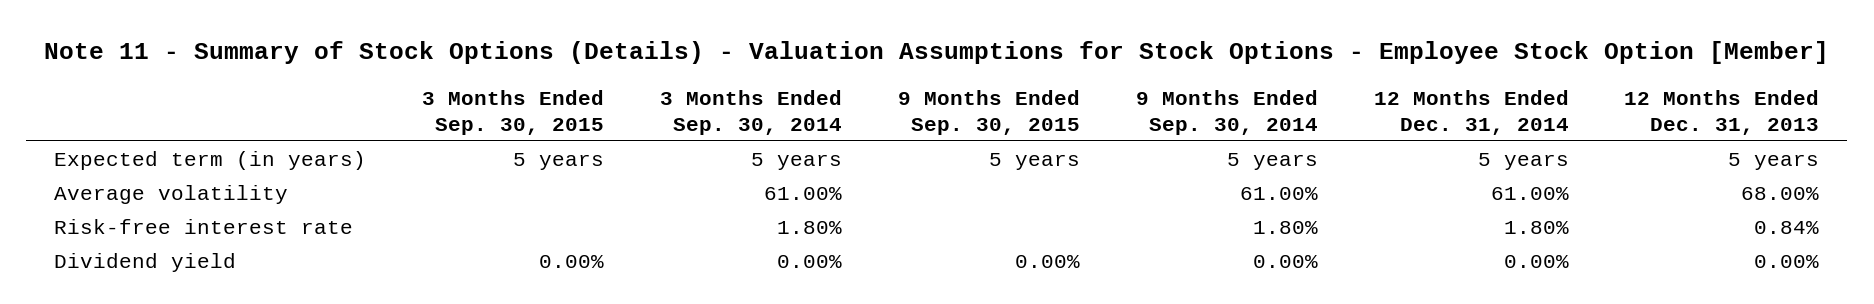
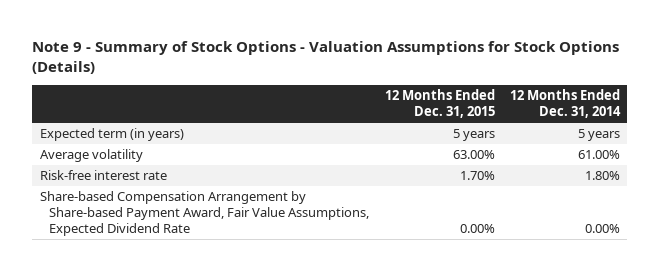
[43,41,1829,65] Note 11 - Summary of Stock Options (Details) - Valuation Assumptions for Stock Options - Employee Stock Option [Member] -> [32,41,620,75] Note 9 - Summary of Stock Options - Valuation Assumptions for Stock Options (Details)
[422,89,605,135] 3 Months Ended Sep. 30, 2015 -> none
[659,89,842,135] 3 Months Ended Sep. 30, 2014 -> none
[897,89,1080,135] 9 Months Ended Sep. 30, 2015 -> none
[1135,89,1318,135] 9 Months Ended Sep. 30, 2014 -> none
[1624,89,1820,135] 12 Months Ended Dec. 31, 2013 -> none
none -> [384,89,495,119] 12 Months Ended Dec. 31, 2015
[54,253,237,273] Dividend yield -> [39,191,370,236] Share-based Compensation Arrangement by Share-based Payment Award, Fair Value Assumptions, Expected Dividend Rate

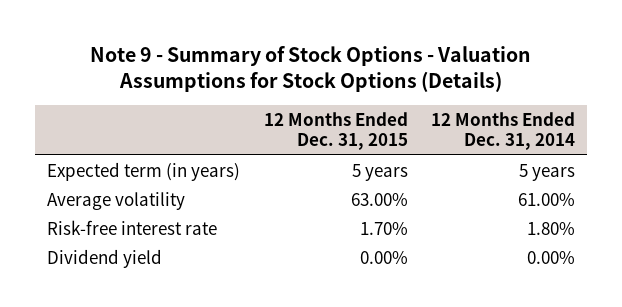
[39,191,370,236] Share-based Compensation Arrangement by Share-based Payment Award, Fair Value Assumptions, Expected Dividend Rate -> [46,248,162,268] Dividend yield

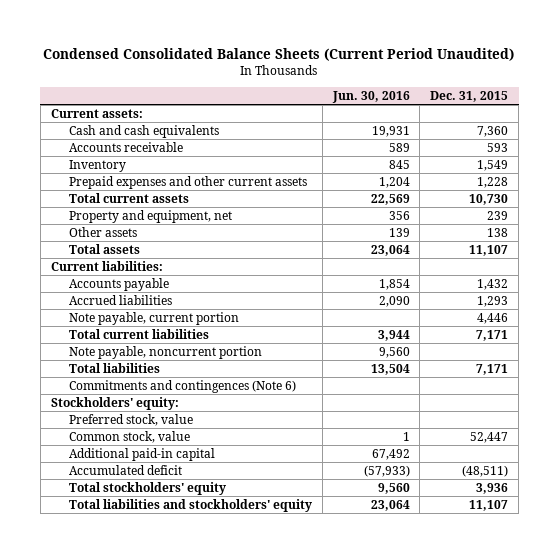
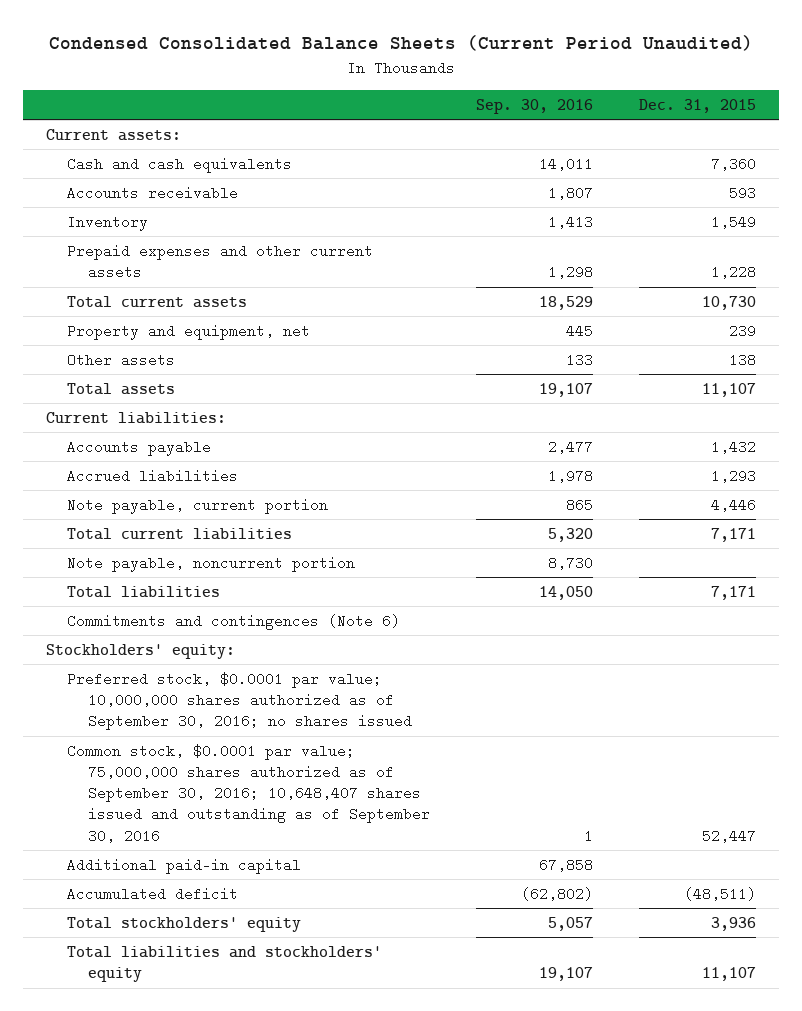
[331,90,410,103] Jun. 30, 2016 -> none
none -> [476,98,594,114] Sep. 30, 2016
[69,413,194,426] Preferred stock, value -> [66,671,412,731] Preferred stock, $0.0001 par value; 10,000,000 shares authorized as of September 30, 2016; no shares issued
[69,430,191,443] Common stock, value -> [66,743,430,843] Common stock, $0.0001 par value; 75,000,000 shares authorized as of September 30, 2016; 10,648,407 shares issued and outstanding as of September 30, 2016

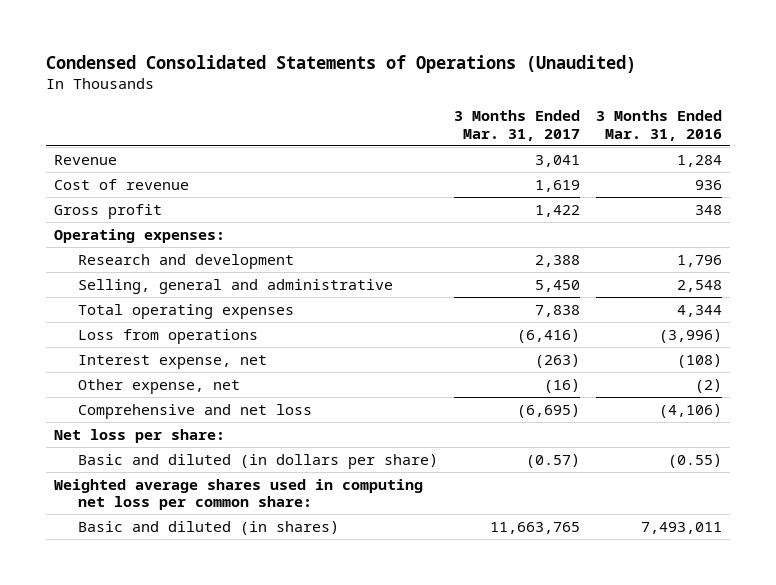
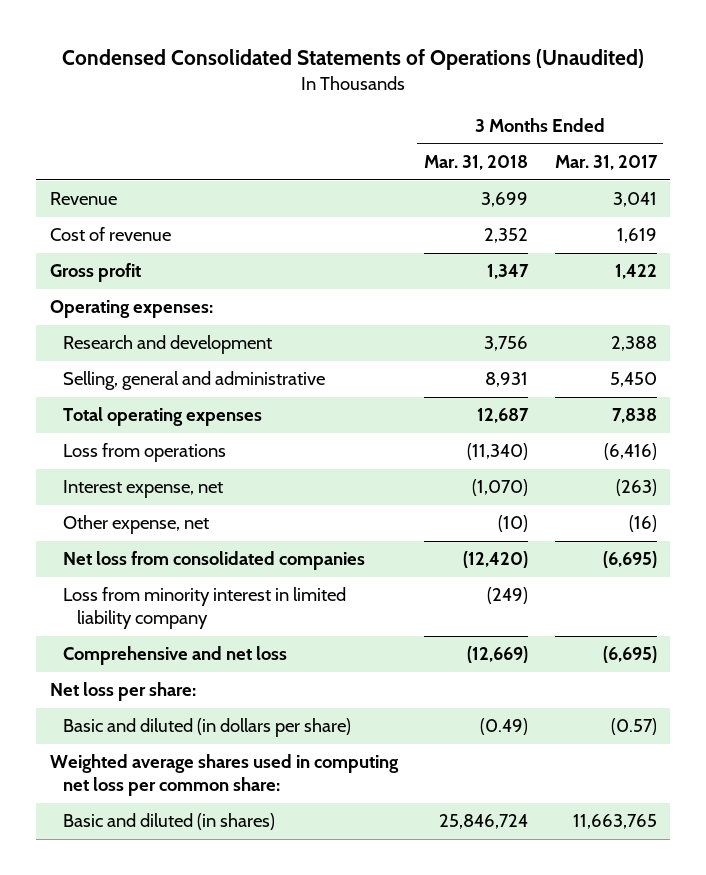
[596,110,723,141] 3 Months Ended Mar. 31, 2016 -> none
none -> [424,155,529,171] Mar. 31, 2018
none -> [63,551,366,571] Net loss from consolidated companies
none -> [63,587,347,630] Loss from minority interest in limited liability company

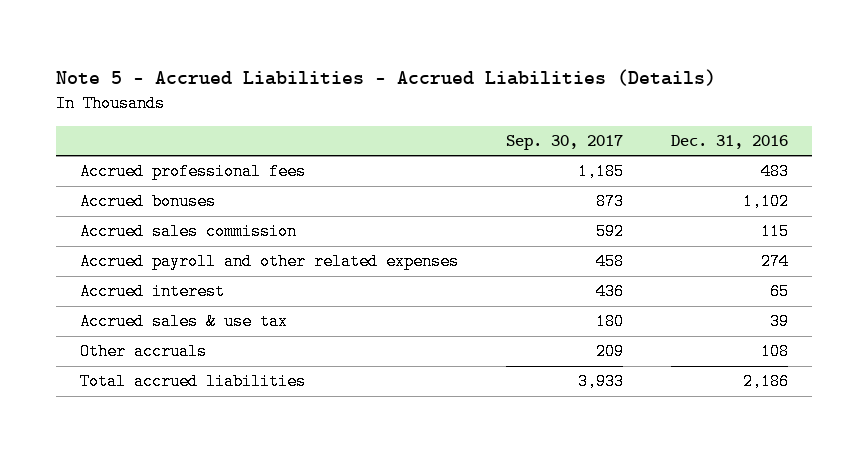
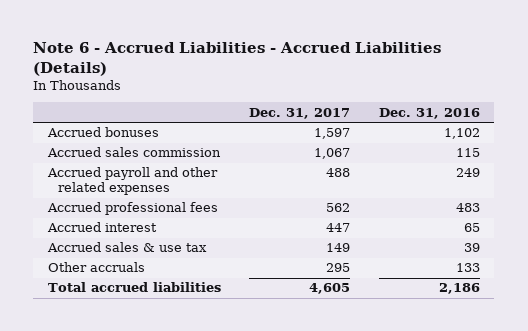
[55,68,716,86] Note 5 - Accrued Liabilities - Accrued Liabilities (Details) -> [33,42,442,76] Note 6 - Accrued Liabilities - Accrued Liabilities (Details)
[505,135,623,151] Sep. 30, 2017 -> none
none -> [249,107,351,119] Dec. 31, 2017
[760,253,789,271] 274 -> [455,168,480,178] 249
[79,163,306,181] Accrued professional fees -> [46,202,218,216] Accrued professional fees
[760,343,789,361] 108 -> [455,263,480,273] 133

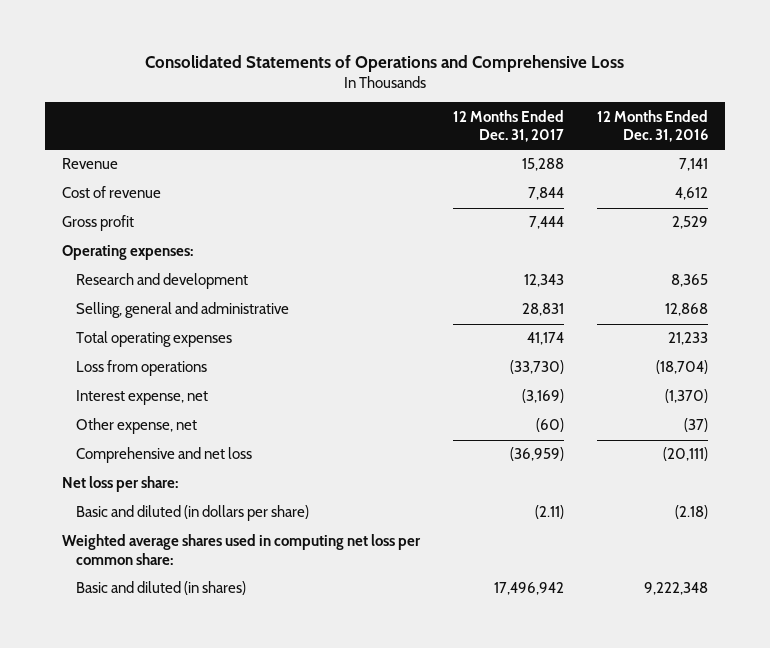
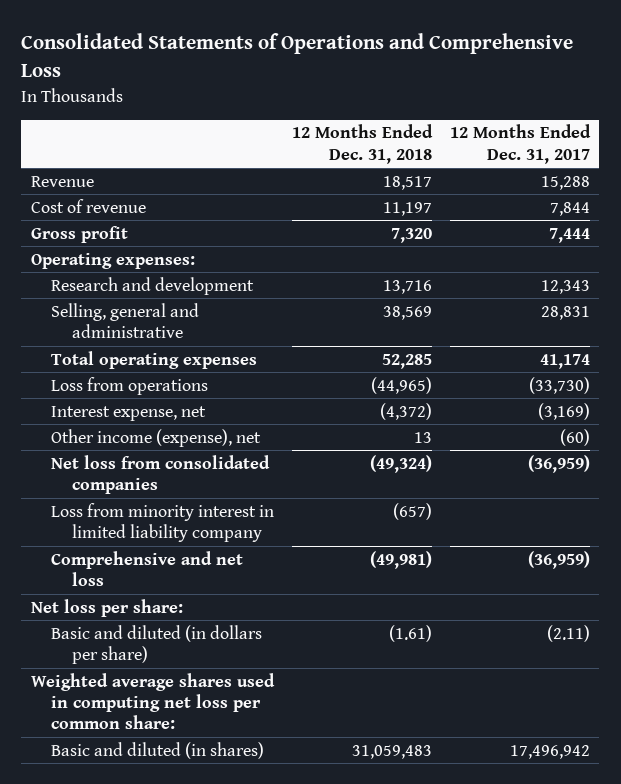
[597,109,709,143] 12 Months Ended Dec. 31, 2016 -> none
none -> [292,124,434,164] 12 Months Ended Dec. 31, 2018
[75,418,197,435] Other expense, net -> [51,428,262,447] Other income (expense), net
none -> [51,454,271,495] Net loss from consolidated companies
none -> [51,502,275,543] Loss from minority interest in limited liability company

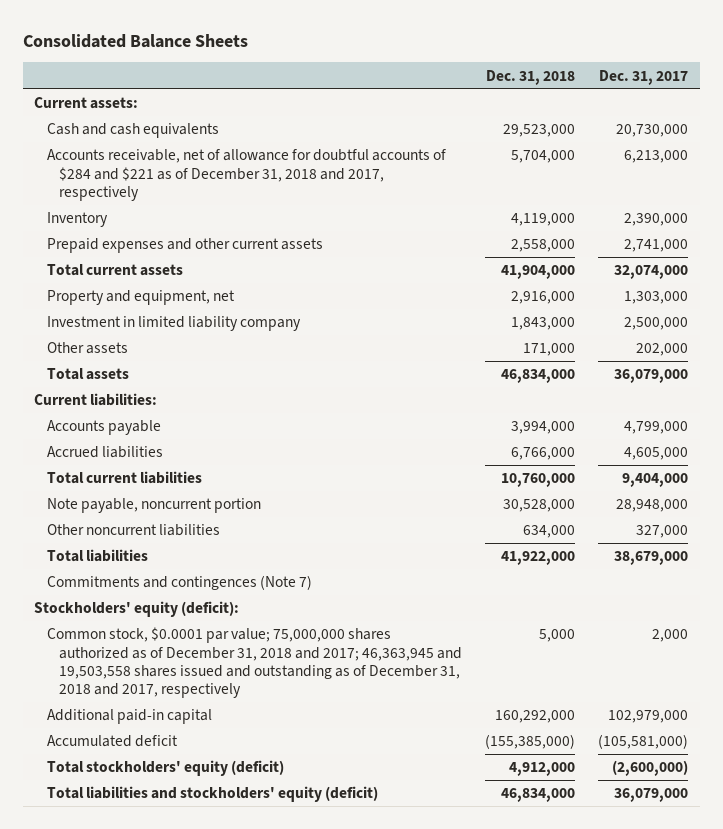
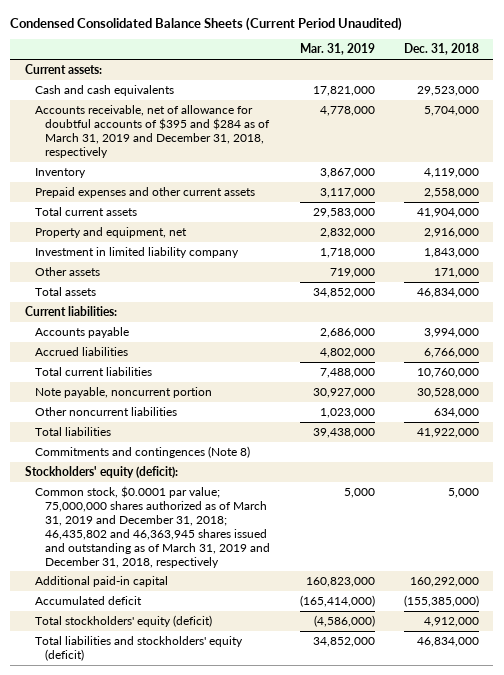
[22,33,248,48] Consolidated Balance Sheets -> [10,16,403,31] Condensed Consolidated Balance Sheets (Current Period Unaudited)
[599,69,689,85] Dec. 31, 2017 -> none
none -> [299,43,375,56] Mar. 31, 2019
[46,149,446,202] Accounts receivable, net of allowance for doubtful accounts of $284 and $221 as of December 31, 2018 and 2017, respectively -> [35,104,271,158] Accounts receivable, net of allowance for doubtful accounts of $395 and $284 as of March 31, 2019 and December 31, 2018, respectively
[46,575,312,591] Commitments and contingences (Note 7) -> [35,445,251,458] Commitments and contingences (Note 8)
[46,627,463,699] Common stock, $0.0001 par value; 75,000,000 shares authorized as of December 31, 2018 and 2017; 46,363,945 and 19,503,558 shares issued and outstanding as of December 31, 2018 and 2017, respectively -> [35,485,271,568] Common stock, $0.0001 par value; 75,000,000 shares authorized as of March 31, 2019 and December 31, 2018; 46,435,802 and 46,363,945 shares issued and outstanding as of March 31, 2019 and December 31, 2018, respectively

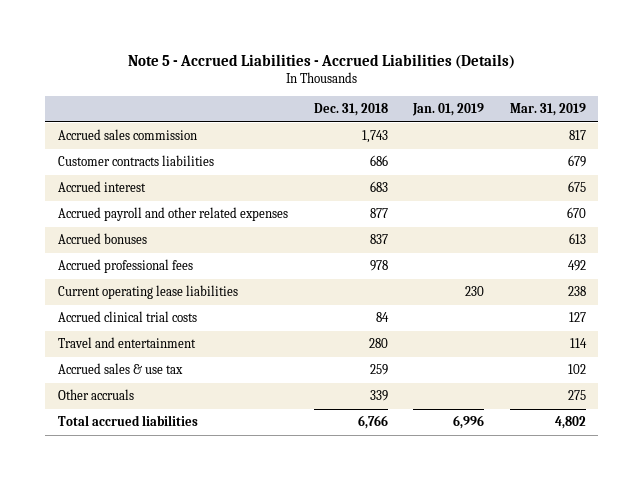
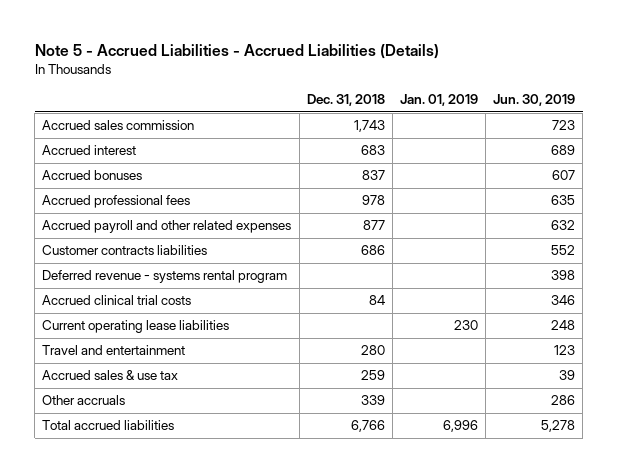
[509,103,586,117] Mar. 31, 2019 -> none
none -> [492,94,575,107] Jun. 30, 2019
[58,207,289,222] Accrued payroll and other related expenses -> [42,220,292,234] Accrued payroll and other related expenses
[58,155,215,167] Customer contracts liabilities -> [42,245,208,256] Customer contracts liabilities
none -> [42,270,288,284] Deferred revenue - systems rental program
[58,285,239,300] Current operating lease liabilities -> [42,320,230,334] Current operating lease liabilities

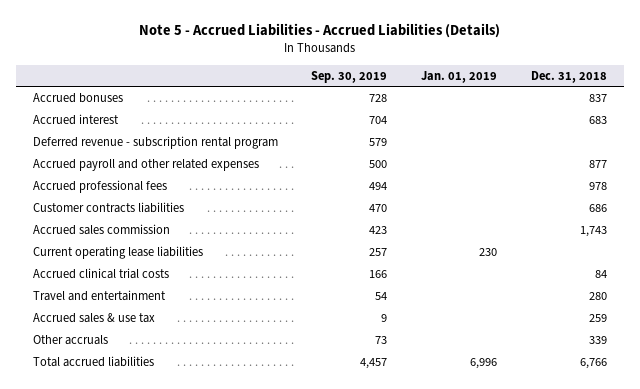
[492,94,575,107] Jun. 30, 2019 -> none
none -> [311,70,388,83] Sep. 30, 2019
[42,145,137,156] Accrued interest -> [32,113,119,125] Accrued interest
none -> [32,135,278,149] Deferred revenue - subscription rental program
[42,195,191,209] Accrued professional fees -> [32,179,167,193] Accrued professional fees
[42,270,288,284] Deferred revenue - systems rental program -> none
[42,120,195,131] Accrued sales commission -> [32,223,170,235] Accrued sales commission
[42,295,192,306] Accrued clinical trial costs -> [32,267,169,279] Accrued clinical trial costs

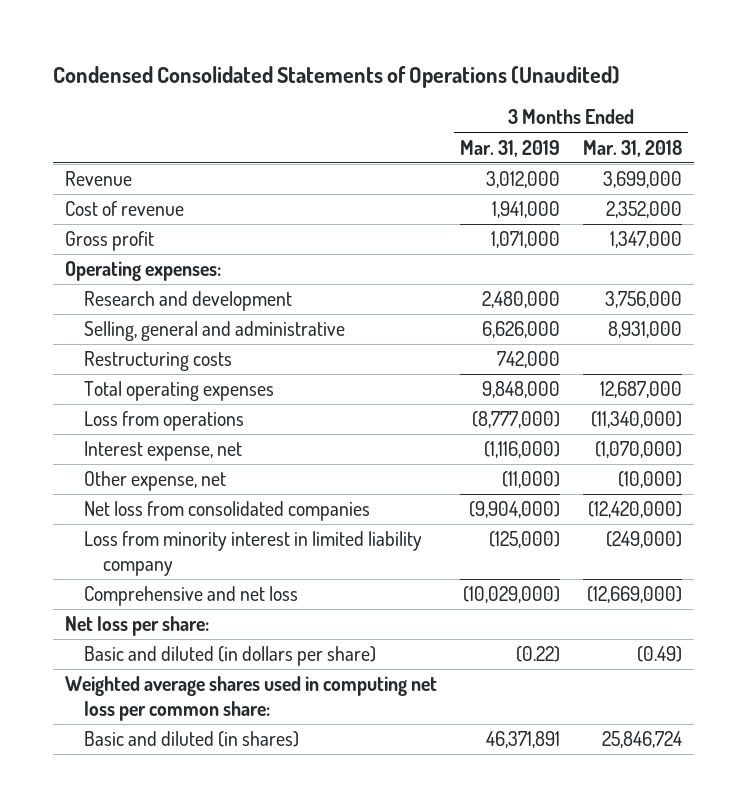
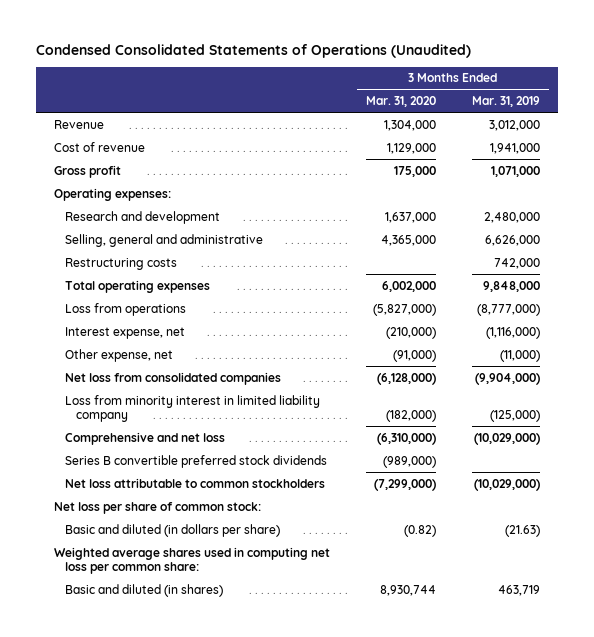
[583,139,683,157] Mar. 31, 2018 -> none
none -> [365,96,436,108] Mar. 31, 2020
none -> [65,454,328,468] Series B convertible preferred stock dividends
none -> [65,477,326,488] Net loss attributable to common stockholders
[64,616,209,637] Net loss per share: -> [53,501,261,514] Net loss per share of common stock:
[516,646,561,663] (0.22) -> [504,524,540,537] (21.63)
[486,731,561,749] 46,371,891 -> [497,584,540,596] 463,719

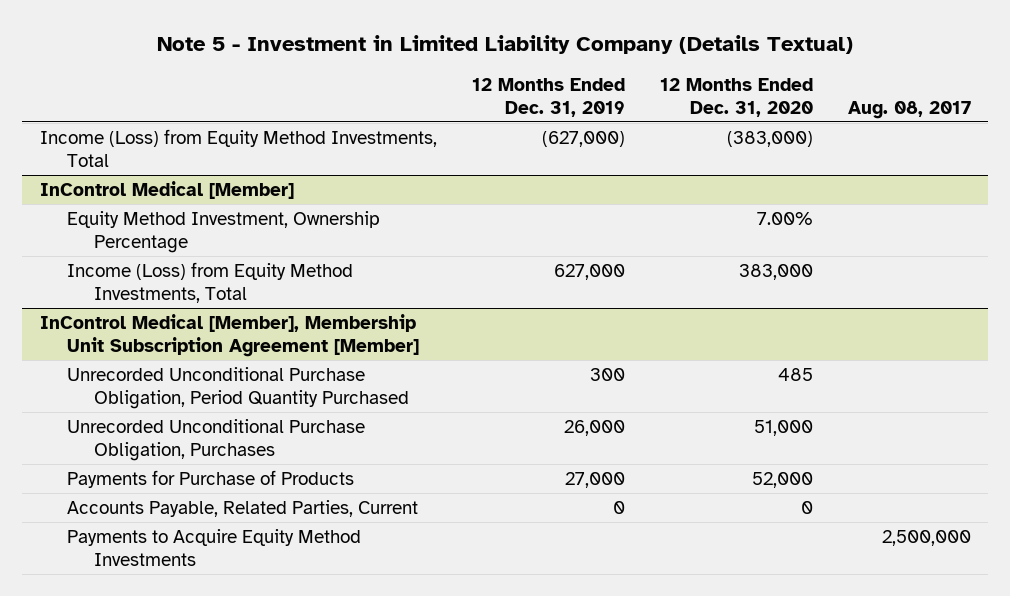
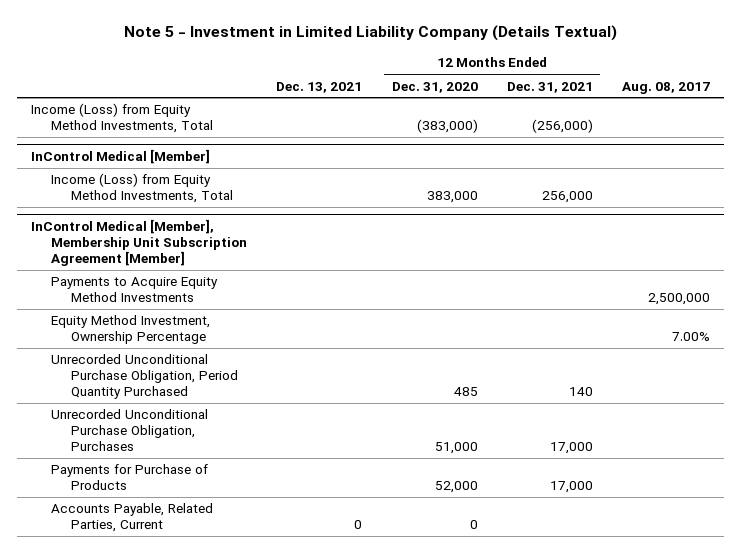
[471,78,625,117] 12 Months Ended Dec. 31, 2019 -> none
none -> [276,81,363,93] Dec. 13, 2021
none -> [506,81,593,93] Dec. 31, 2021
[66,210,380,253] Equity Method Investment, Ownership Percentage -> none
[66,528,361,566] Payments to Acquire Equity Method Investments -> [51,277,219,303] Payments to Acquire Equity Method Investments
none -> [51,315,211,345] Equity Method Investment, Ownership Percentage

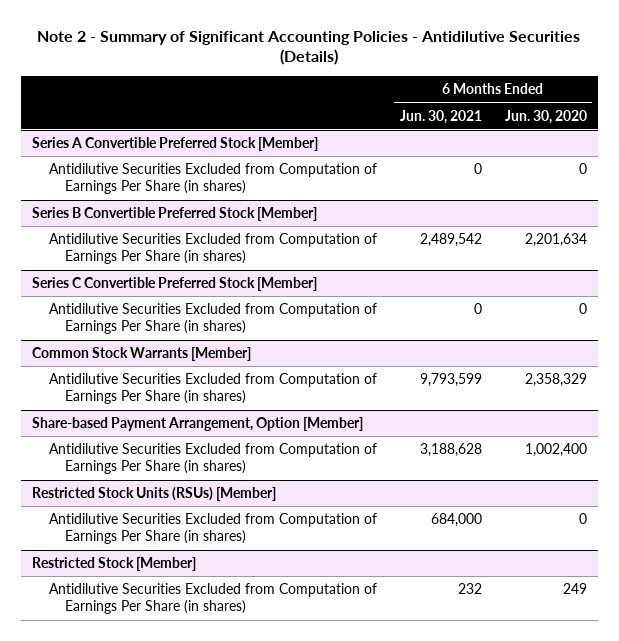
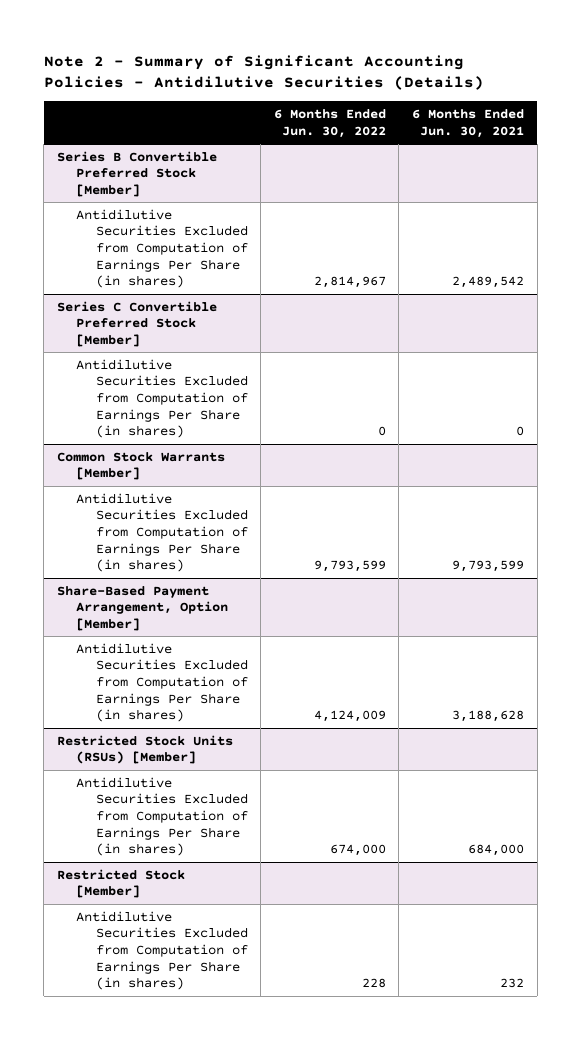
[504,109,587,124] Jun. 30, 2020 -> none
none -> [273,109,386,138] 6 Months Ended Jun. 30, 2022
[32,137,319,152] Series A Convertible Preferred Stock [Member] -> none
[48,163,377,195] Antidilutive Securities Excluded from Computation of Earnings Per Share (in shares) -> none
[32,417,364,432] Share-based Payment Arrangement, Option [Member] -> [56,585,229,631] Share-Based Payment Arrangement, Option [Member]

